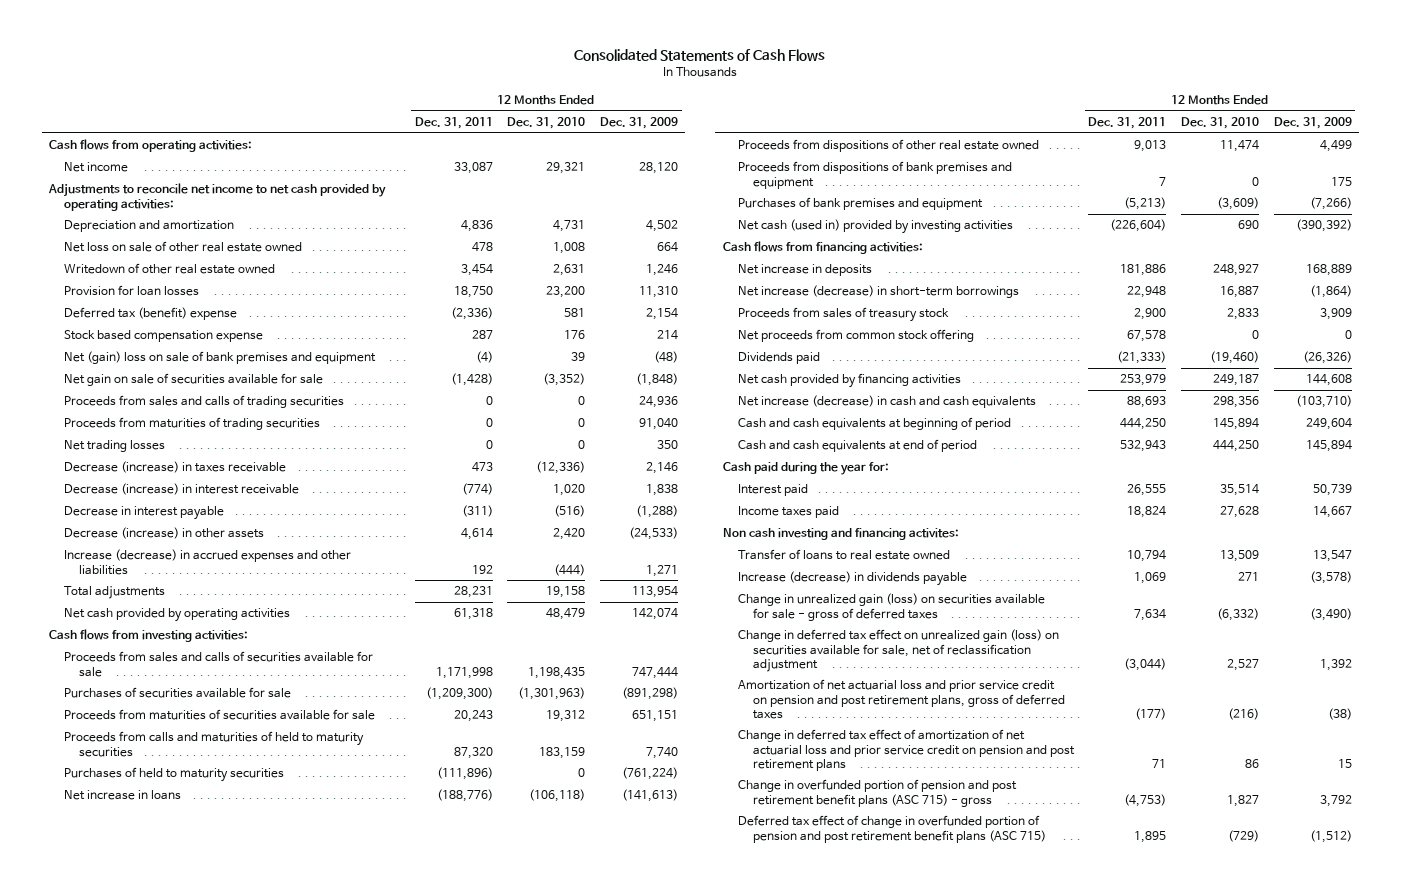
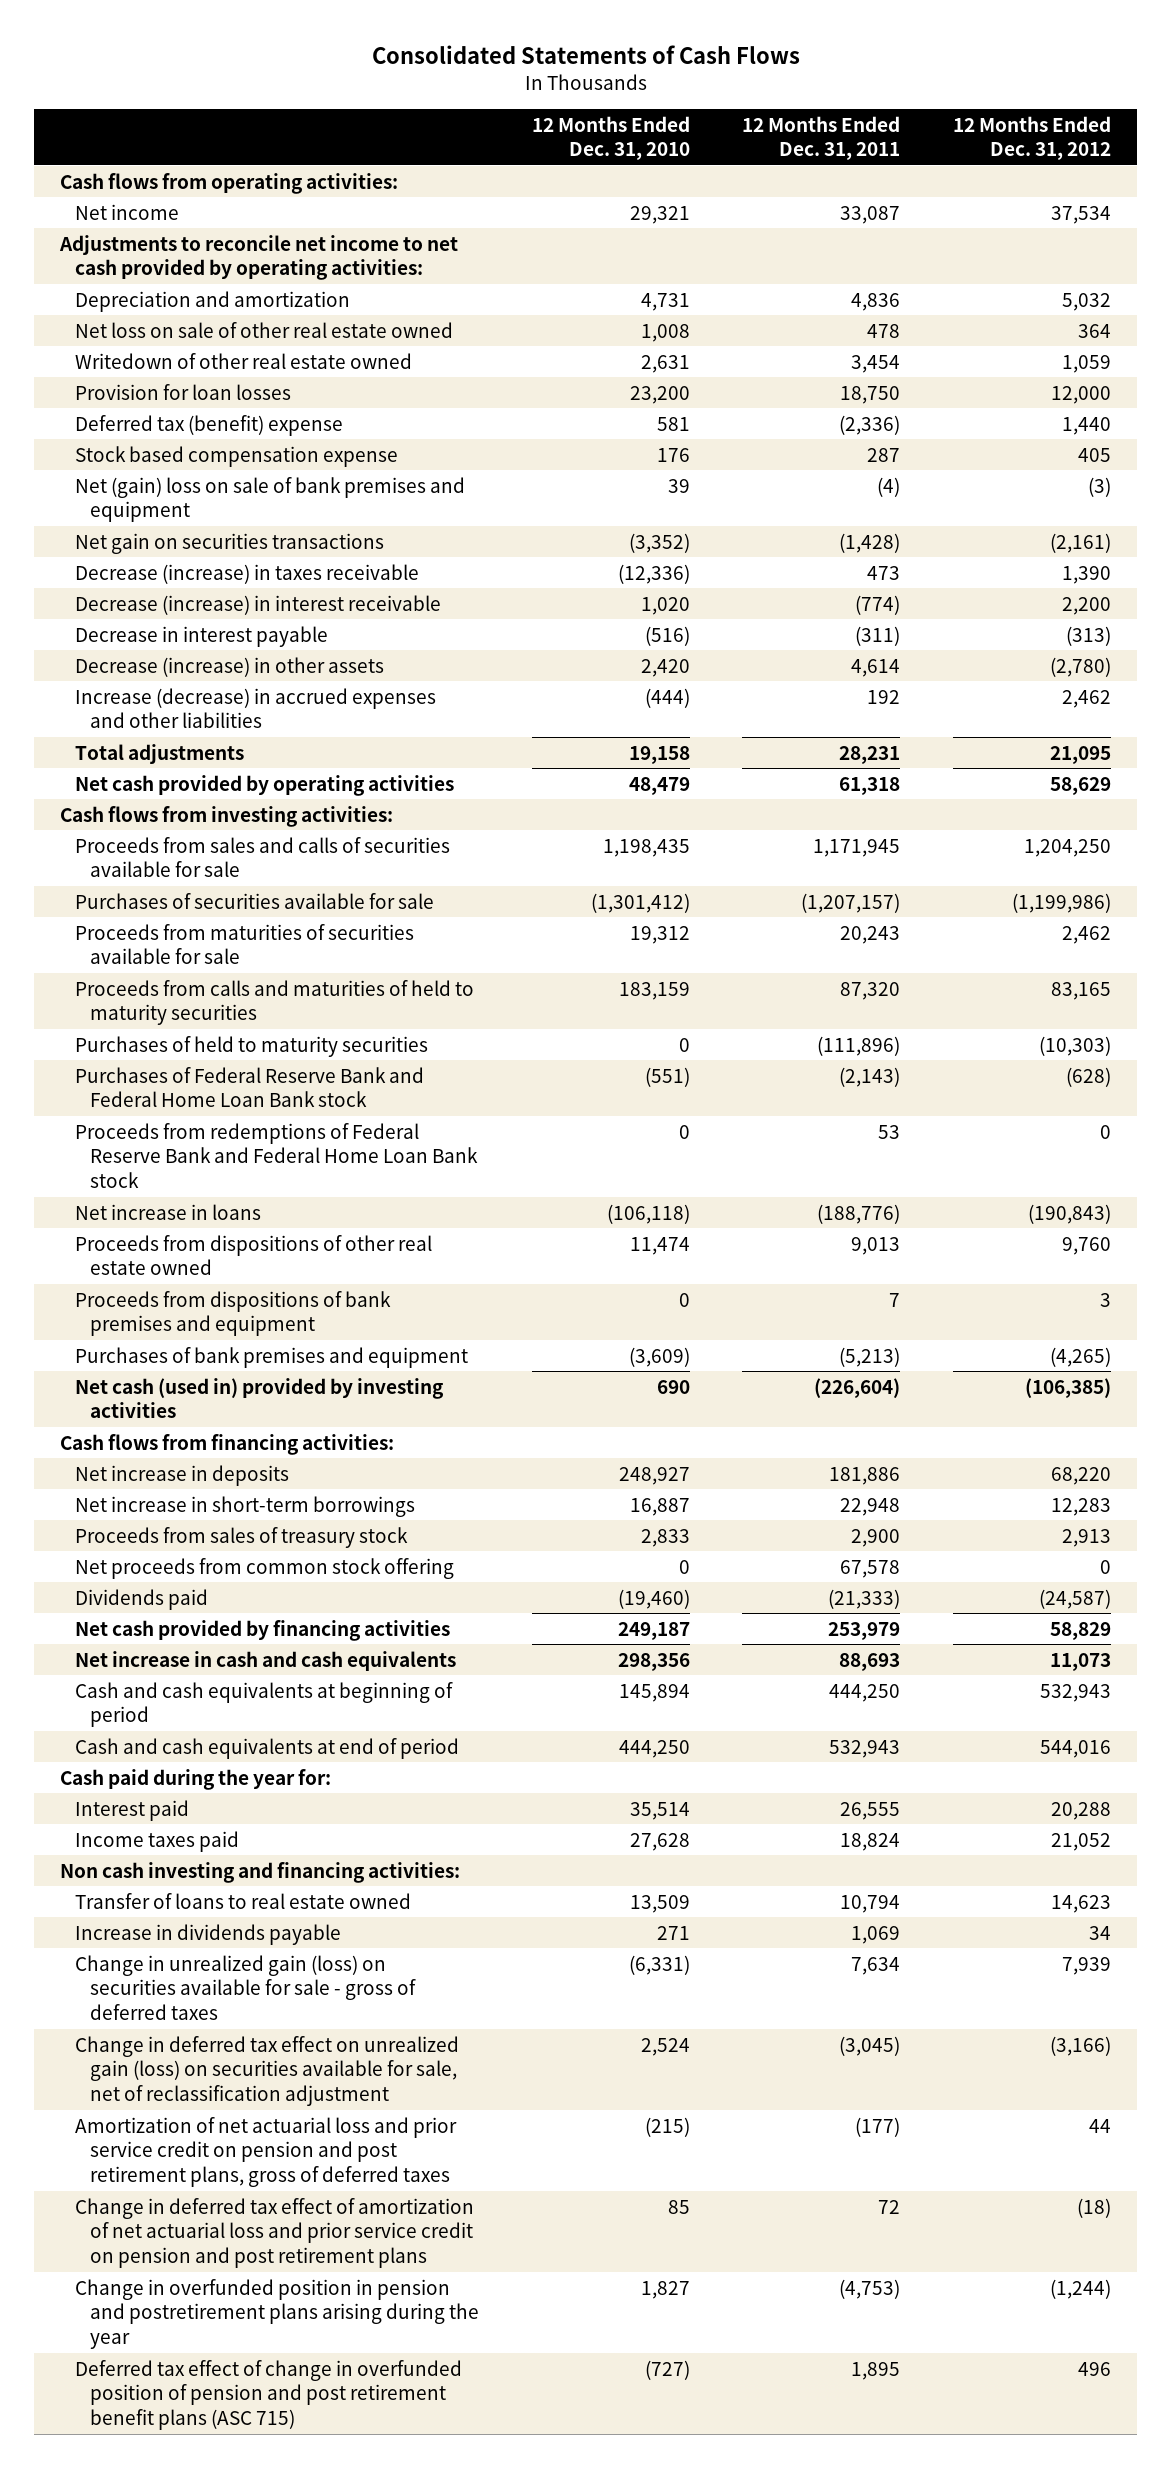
[600,116,679,129] Dec. 31, 2009 -> none
none -> [952,115,1111,161] 12 Months Ended Dec. 31, 2012
[63,395,344,409] Proceeds from sales and calls of trading securities -> none
[63,417,320,431] Proceeds from maturities of trading securities -> none
[63,440,165,453] Net trading losses -> none
[63,373,323,387] Net gain on sale of securities available for sale -> [75,532,385,554] Net gain on securities transactions
[435,666,493,679] 1,171,998 -> [813,838,901,857] 1,171,945
[425,687,493,701] (1,209,300) -> [801,892,901,913] (1,207,157)
[518,687,586,701] (1,301,963) -> [590,892,690,913] (1,301,412)
none -> [75,1066,425,1108] Purchases of Federal Reserve Bank and Federal Home Loan Bank stock
none -> [75,1122,479,1189] Proceeds from redemptions of Federal Reserve Bank and Federal Home Loan Bank stock
[737,285,1019,299] Net increase (decrease) in short-term borrowings -> [75,1495,416,1517] Net increase in short-term borrowings
[737,395,1036,409] Net increase (decrease) in cash and cash equivalents -> [75,1650,457,1671] Net increase in cash and cash equivalents
[722,528,959,541] Non cash investing and financing activites: -> [60,1861,461,1883] Non cash investing and financing activities:
[737,571,967,587] Increase (decrease) in dividends payable -> [75,1923,342,1945] Increase in dividends payable
[1217,607,1260,621] (6,332) -> [628,1954,690,1975] (6,331)
[1124,657,1167,671] (3,044) -> [839,2035,901,2056] (3,045)
[1227,658,1260,671] 2,527 -> [640,2037,690,2056] 2,524
[1228,707,1260,720] (216) -> [644,2116,690,2137] (215)
[1152,758,1167,768] 71 -> [878,2199,901,2214] 72
[1245,758,1260,768] 86 -> [667,2199,690,2214] 85
[737,779,1017,807] Change in overfunded portion of pension and post retirement benefit plans (ASC 715) - gross -> [75,2278,480,2350] Change in overfunded position in pension and postretirement plans arising during the year
[737,815,1046,843] Deferred tax effect of change in overfunded portion of pension and post retirement benefit plans (ASC 715) -> [75,2359,463,2431] Deferred tax effect of change in overfunded position of pension and post retirement benefit plans (ASC 715)
[1228,829,1260,842] (729) -> [644,2359,690,2380] (727)

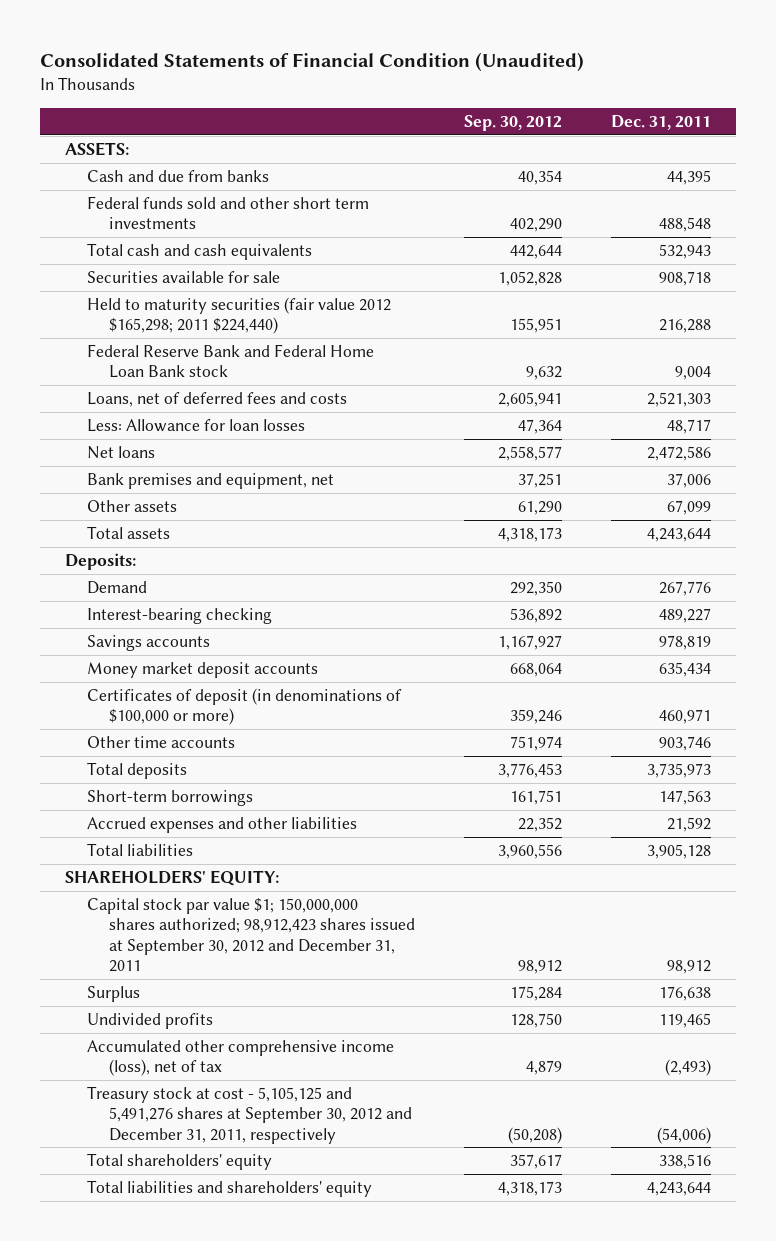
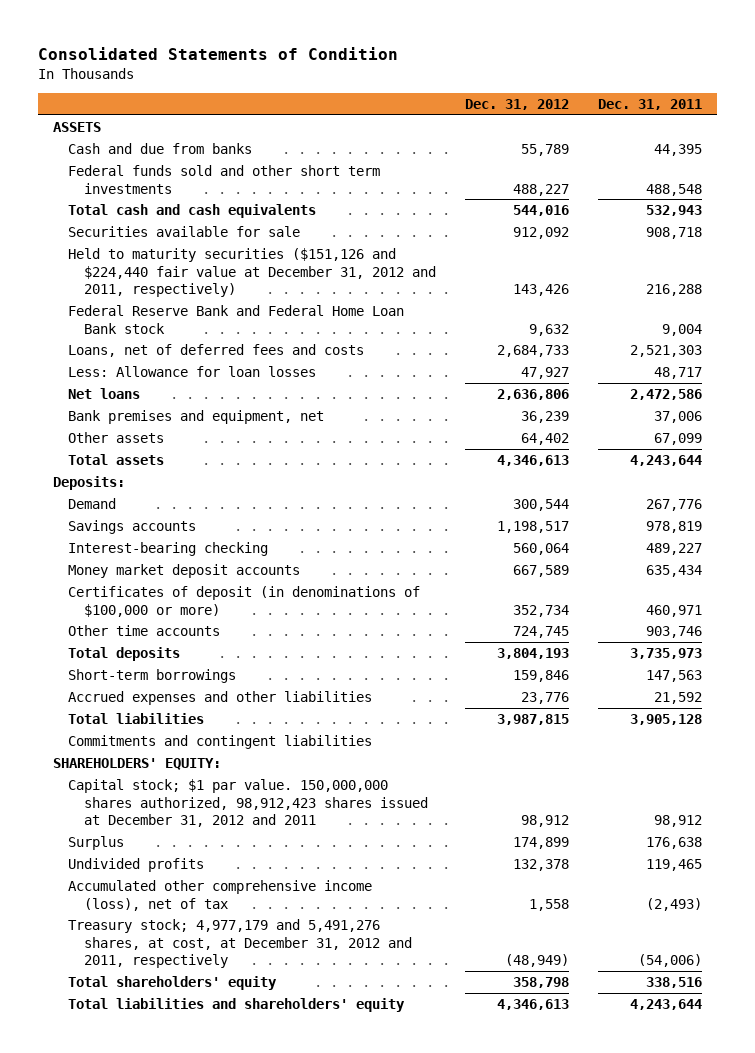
[40,52,585,73] Consolidated Statements of Financial Condition (Unaudited) -> [38,47,399,61] Consolidated Statements of Condition
[464,114,563,131] Sep. 30, 2012 -> none
none -> [464,99,569,111] Dec. 31, 2012
[64,142,129,157] ASSETS: -> [52,122,101,133] ASSETS
[86,297,391,335] Held to maturity securities (fair value 2012 $165,298; 2011 $224,440) -> [68,248,436,298] Held to maturity securities ($151,126 and $224,440 fair value at December 31, 2012 and 2011, respectively)
[86,608,272,625] Interest-bearing checking -> [68,542,269,557] Interest-bearing checking
none -> [68,735,373,750] Commitments and contingent liabilities
[86,898,416,972] Capital stock par value $1; 150,000,000 shares authorized; 98,912,423 shares issued at September 30, 2012 and December 31, 2011 -> [68,779,428,828] Capital stock; $1 par value. 150,000,000 shares authorized, 98,912,423 shares issued at December 31, 2012 and 2011
[86,1086,413,1144] Treasury stock at cost - 5,105,125 and 5,491,276 shares at September 30, 2012 and December 31, 2011, respectively -> [68,919,412,969] Treasury stock; 4,977,179 and 5,491,276 shares, at cost, at December 31, 2012 and 2011, respectively

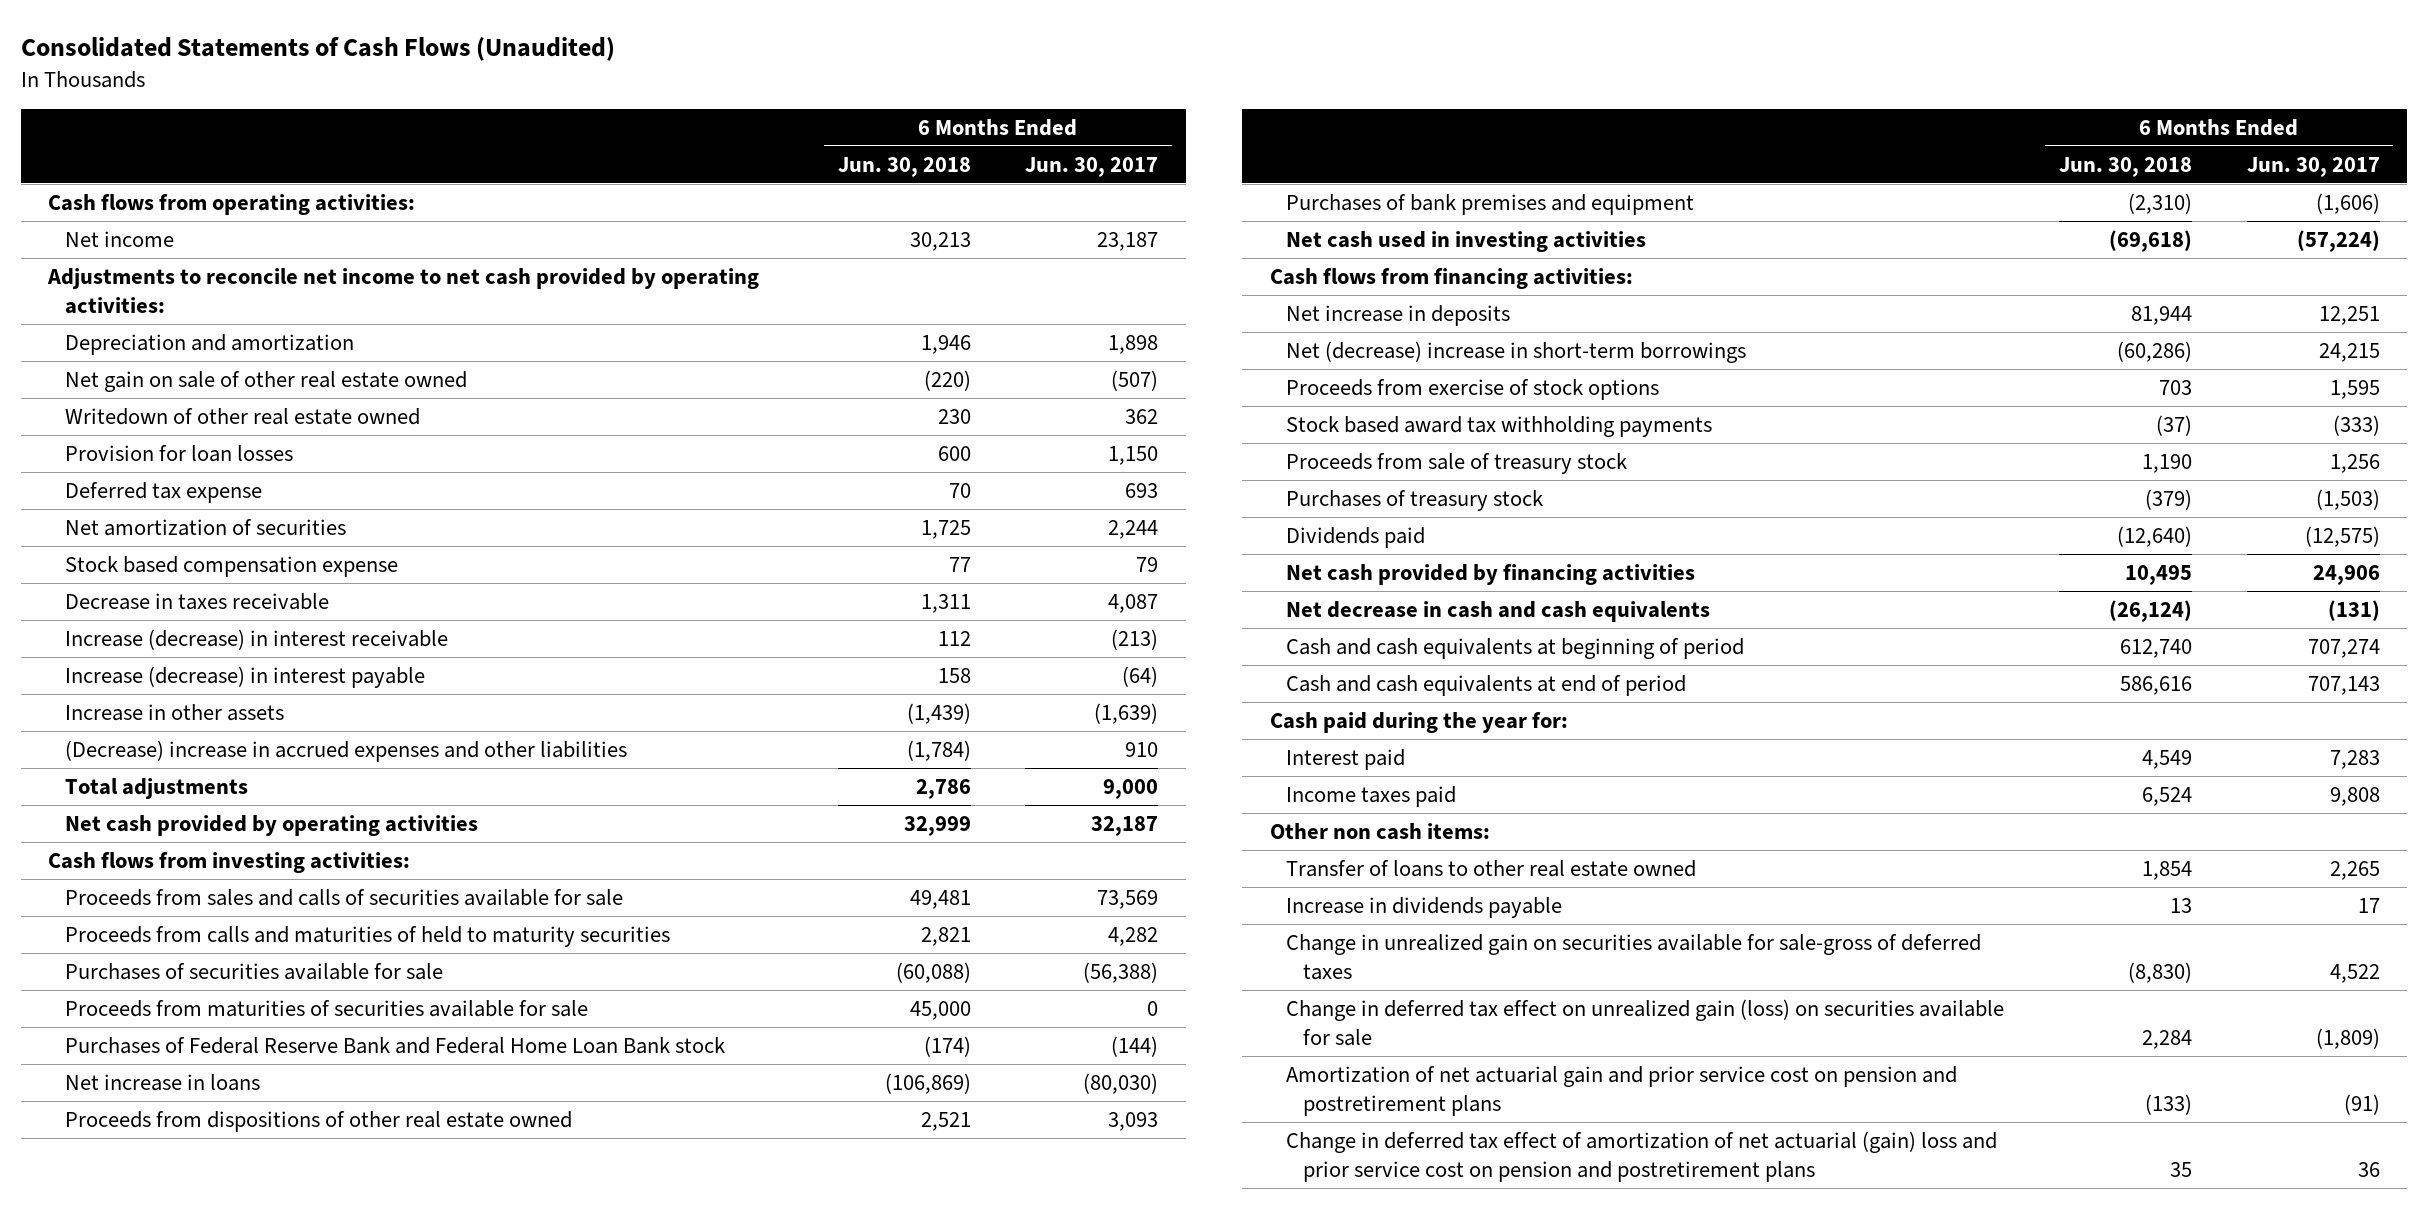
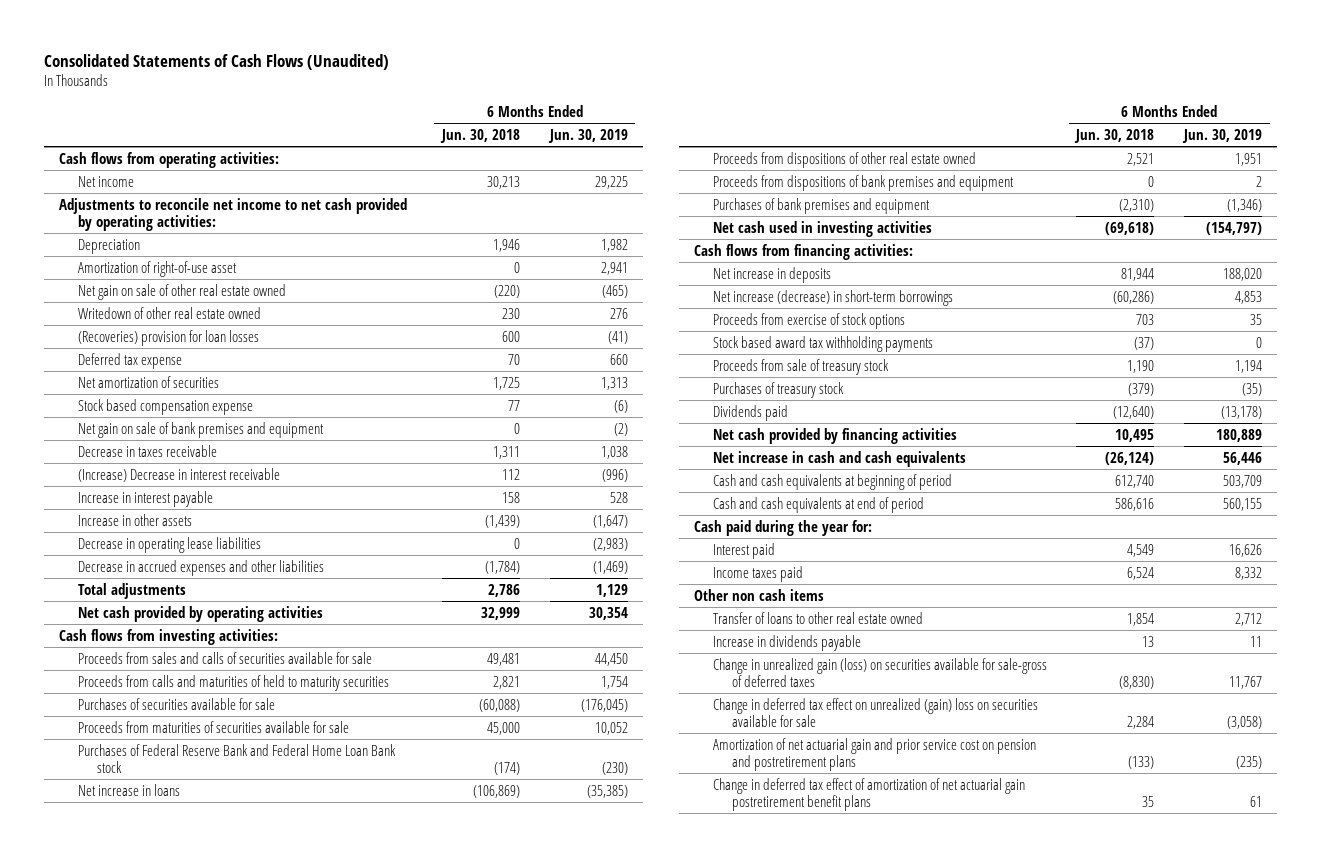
[1025,156,1159,177] Jun. 30, 2017 -> none
none -> [547,128,628,143] Jun. 30, 2019
[65,333,355,355] Depreciation and amortization -> [77,238,140,254] Depreciation
none -> [77,260,237,277] Amortization of right-of-use asset
[65,444,294,462] Provision for loan losses -> [77,329,259,346] (Recoveries) provision for loan losses
none -> [77,421,324,438] Net gain on sale of bank premises and equipment
[65,628,449,650] Increase (decrease) in interest receivable -> [77,467,280,482] (Increase) Decrease in interest receivable
[65,665,426,688] Increase (decrease) in interest payable -> [77,490,213,507] Increase in interest payable
none -> [77,536,261,553] Decrease in operating lease liabilities
[65,739,628,762] (Decrease) increase in accrued expenses and other liabilities -> [77,559,324,576] Decrease in accrued expenses and other liabilities
none -> [712,174,1014,191] Proceeds from dispositions of bank premises and equipment
[1286,340,1747,363] Net (decrease) increase in short-term borrowings -> [712,289,953,306] Net increase (decrease) in short-term borrowings
[1286,600,1711,622] Net decrease in cash and cash equivalents -> [712,450,966,467] Net increase in cash and cash equivalents
[1269,822,1490,840] Other non cash items: -> [693,588,824,601] Other non cash items
[1286,933,1982,981] Change in unrealized gain on securities available for sale-gross of deferred taxes -> [712,657,1047,687] Change in unrealized gain (loss) on securities available for sale-gross of deferred taxes
[1286,998,2005,1047] Change in deferred tax effect on unrealized gain (loss) on securities available for sale -> [712,697,1038,727] Change in deferred tax effect on unrealized (gain) loss on securities available for sale
[1286,1130,1998,1183] Change in deferred tax effect of amortization of net actuarial (gain) loss and prior service cost on pension and postretirement plans -> [712,777,1025,811] Change in deferred tax effect of amortization of net actuarial gain postretirement benefit plans

